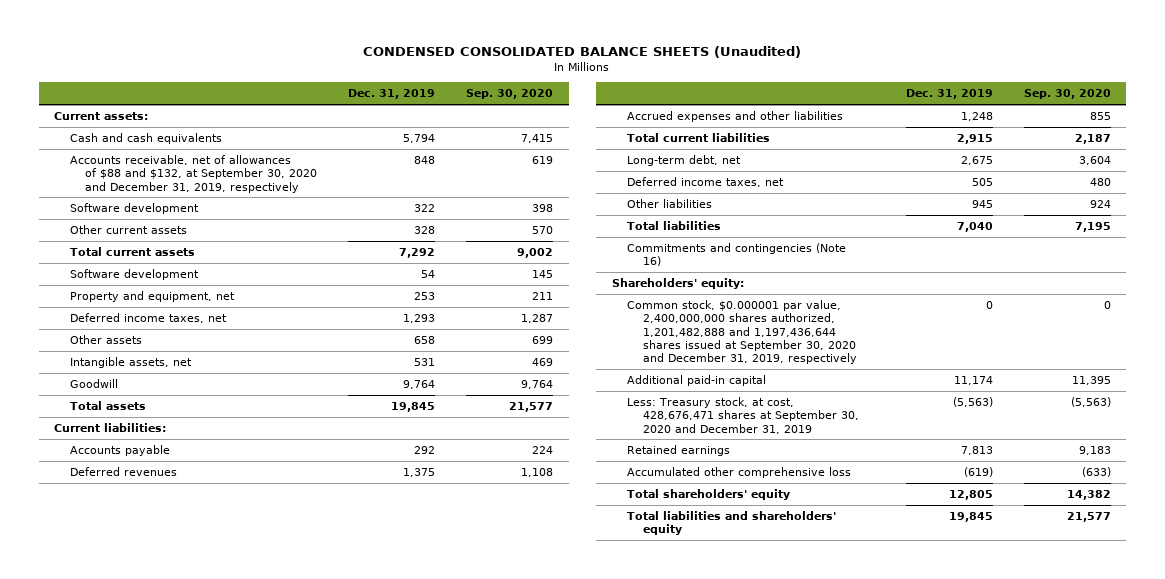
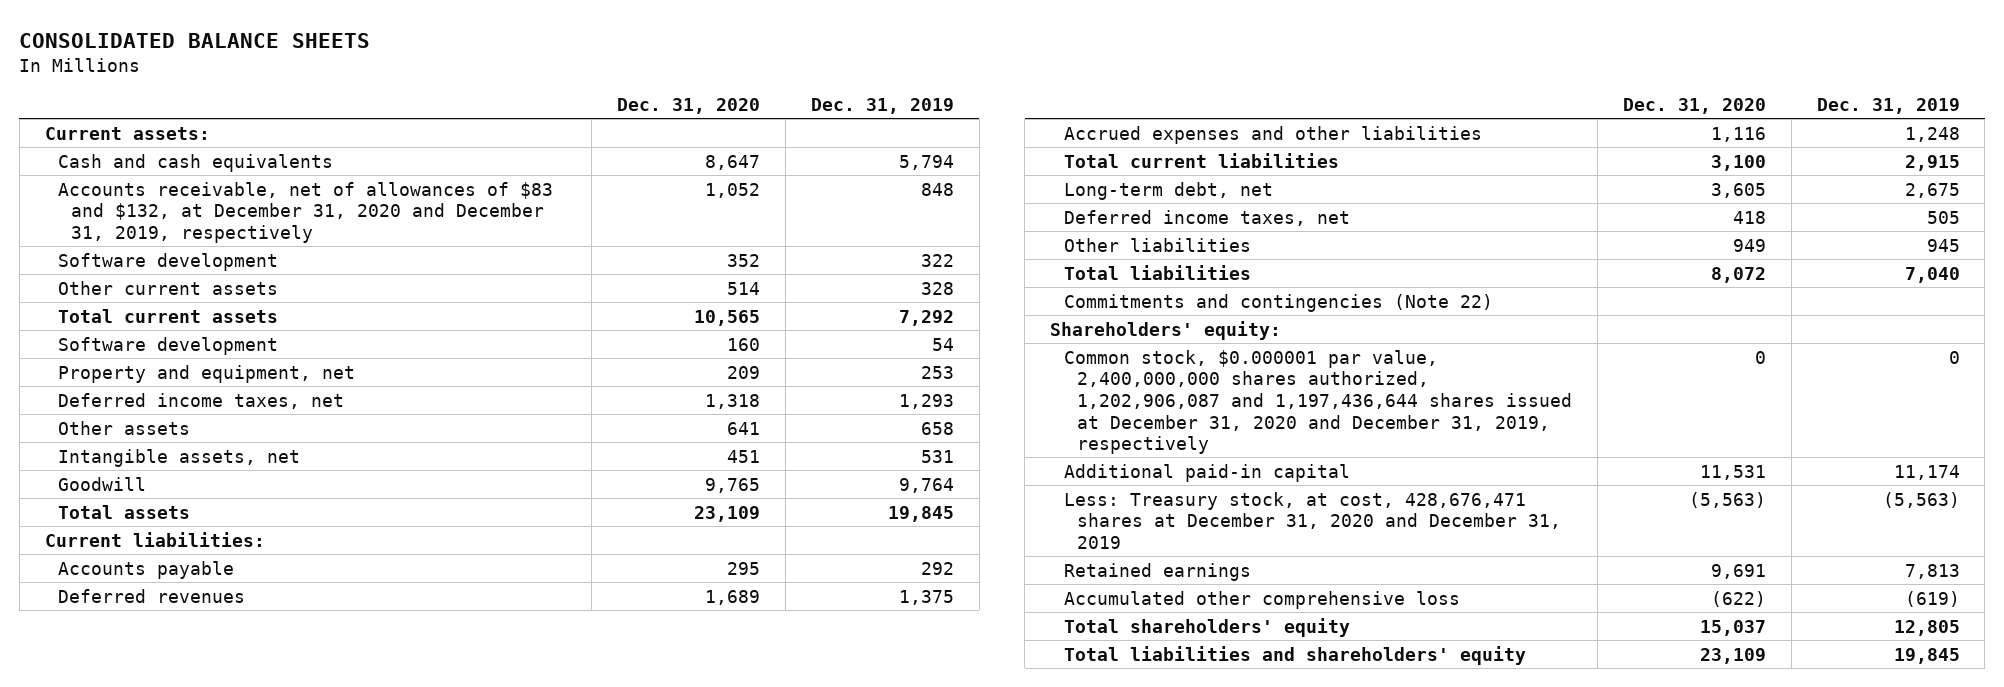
[363,46,802,59] CONDENSED CONSOLIDATED BALANCE SHEETS (Unaudited) -> [19,32,371,48] CONSOLIDATED BALANCE SHEETS
[466,89,554,100] Sep. 30, 2020 -> none
none -> [617,98,761,115] Dec. 31, 2020
[69,154,318,193] Accounts receivable, net of allowances of $88 and $132, at September 30, 2020 and December 31, 2019, respectively -> [58,181,554,243] Accounts receivable, net of allowances of $83 and $132, at December 31, 2020 and December 31, 2019, respectively
[627,242,847,267] Commitments and contingencies (Note 16) -> [1063,293,1493,312] Commitments and contingencies (Note 22)
[627,299,857,365] Common stock, $0.000001 par value, 2,400,000,000 shares authorized, 1,201,482,888 and 1,197,436,644 shares issued at September 30, 2020 and December 31, 2019, respectively -> [1063,349,1572,455] Common stock, $0.000001 par value, 2,400,000,000 shares authorized, 1,202,906,087 and 1,197,436,644 shares issued at December 31, 2020 and December 31, 2019, respectively
[627,396,859,434] Less: Treasury stock, at cost, 428,676,471 shares at September 30, 2020 and December 31, 2019 -> [1063,491,1561,549] Less: Treasury stock, at cost, 428,676,471 shares at December 31, 2020 and December 31, 2019

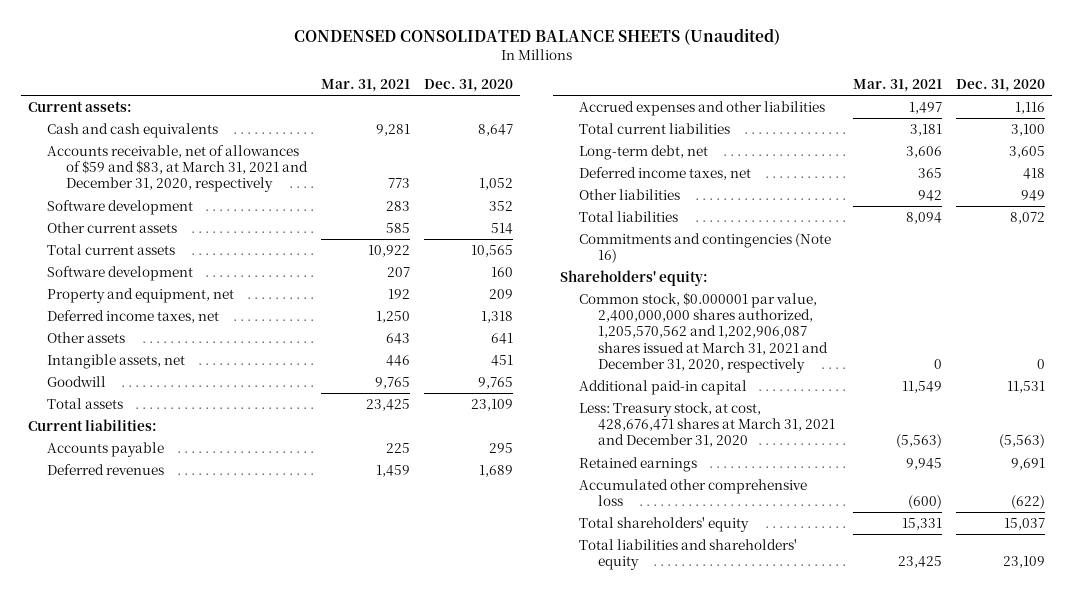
[19,32,371,48] CONSOLIDATED BALANCE SHEETS -> [293,27,780,45] CONDENSED CONSOLIDATED BALANCE SHEETS (Unaudited)
[810,98,954,115] Dec. 31, 2019 -> none
none -> [320,78,410,92] Mar. 31, 2021
[58,181,554,243] Accounts receivable, net of allowances of $83 and $132, at December 31, 2020 and December 31, 2019, respectively -> [46,144,308,193] Accounts receivable, net of allowances of $59 and $83, at March 31, 2021 and December 31, 2020, respectively
[1063,293,1493,312] Commitments and contingencies (Note 22) -> [578,232,831,264] Commitments and contingencies (Note 16)
[1063,349,1572,455] Common stock, $0.000001 par value, 2,400,000,000 shares authorized, 1,202,906,087 and 1,197,436,644 shares issued at December 31, 2020 and December 31, 2019, respectively -> [578,291,828,374] Common stock, $0.000001 par value, 2,400,000,000 shares authorized, 1,205,570,562 and 1,202,906,087 shares issued at March 31, 2021 and December 31, 2020, respectively
[1063,491,1561,549] Less: Treasury stock, at cost, 428,676,471 shares at December 31, 2020 and December 31, 2019 -> [578,401,835,448] Less: Treasury stock, at cost, 428,676,471 shares at March 31, 2021 and December 31, 2020

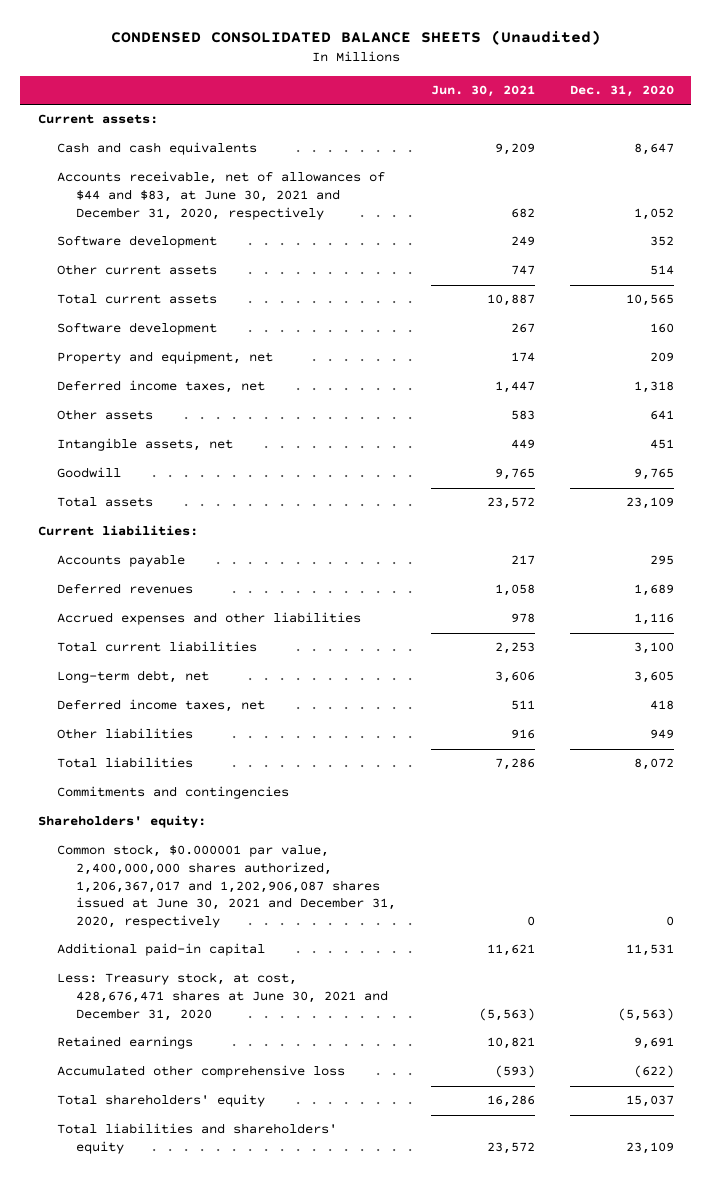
[320,78,410,92] Mar. 31, 2021 -> none
none -> [430,85,535,98] Jun. 30, 2021
[46,144,308,193] Accounts receivable, net of allowances of $59 and $83, at March 31, 2021 and December 31, 2020, respectively -> [56,171,385,220] Accounts receivable, net of allowances of $44 and $83, at June 30, 2021 and December 31, 2020, respectively
[578,232,831,264] Commitments and contingencies (Note 16) -> [56,786,289,800] Commitments and contingencies
[578,291,828,374] Common stock, $0.000001 par value, 2,400,000,000 shares authorized, 1,205,570,562 and 1,202,906,087 shares issued at March 31, 2021 and December 31, 2020, respectively -> [56,844,397,928] Common stock, $0.000001 par value, 2,400,000,000 shares authorized, 1,206,367,017 and 1,202,906,087 shares issued at June 30, 2021 and December 31, 2020, respectively
[578,401,835,448] Less: Treasury stock, at cost, 428,676,471 shares at March 31, 2021 and December 31, 2020 -> [56,972,389,1021] Less: Treasury stock, at cost, 428,676,471 shares at June 30, 2021 and December 31, 2020

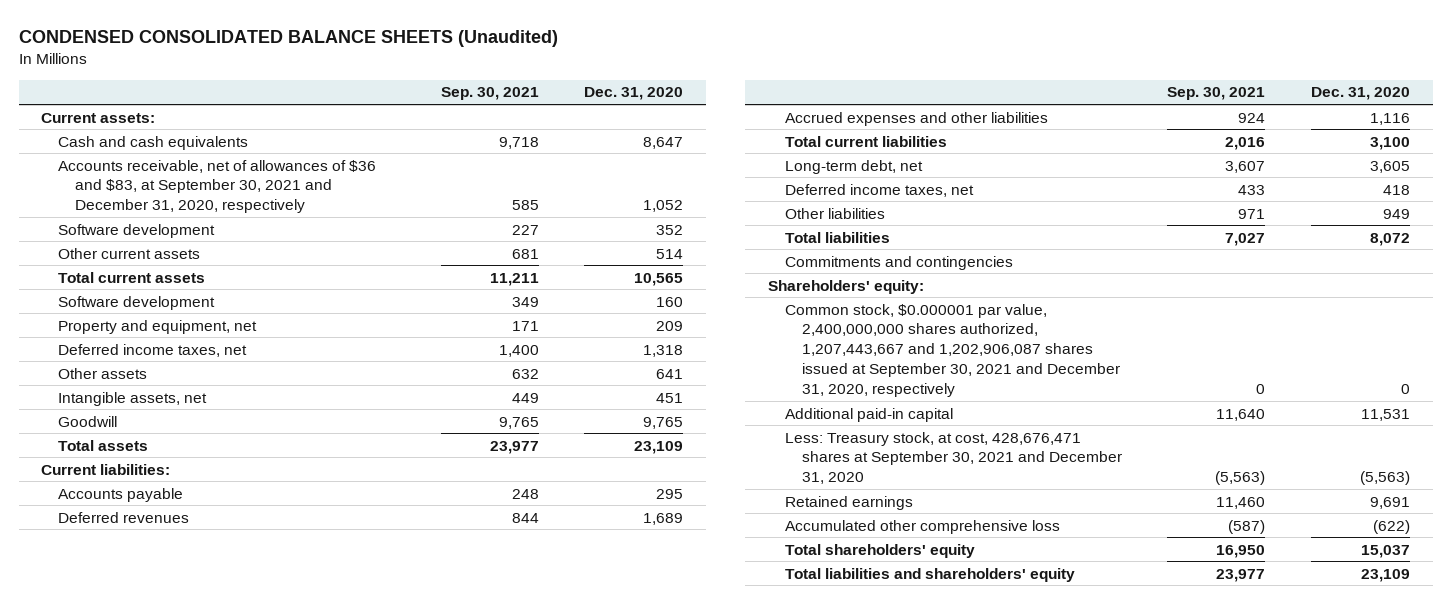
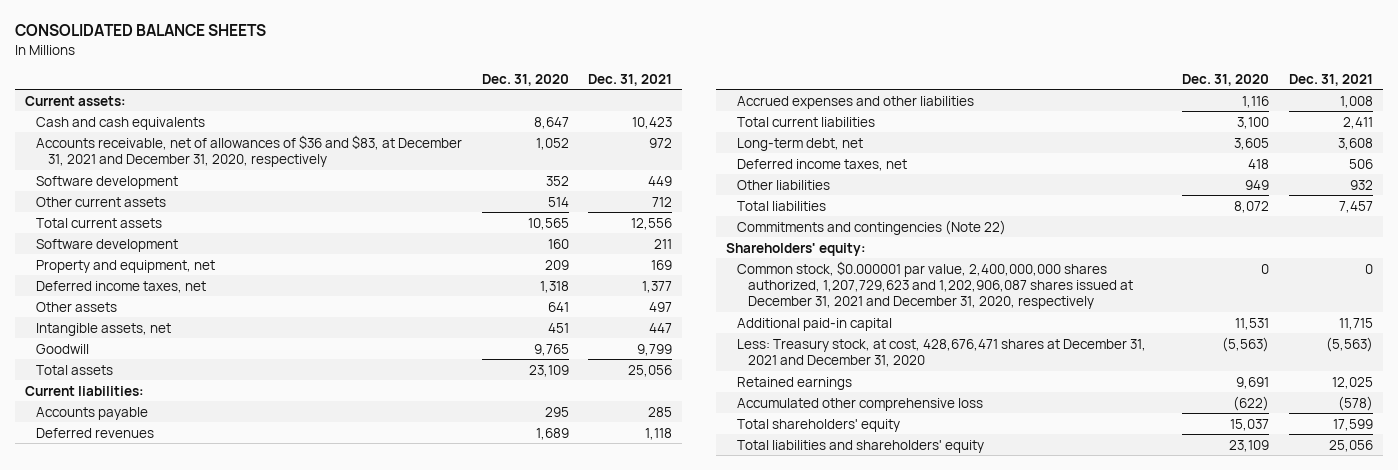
[18,29,558,47] CONDENSED CONSOLIDATED BALANCE SHEETS (Unaudited) -> [15,24,267,37] CONSOLIDATED BALANCE SHEETS
[440,87,539,101] Sep. 30, 2021 -> none
none -> [588,73,673,86] Dec. 31, 2021
[58,159,377,214] Accounts receivable, net of allowances of $36 and $83, at September 30, 2021 and December 31, 2020, respectively -> [36,134,463,167] Accounts receivable, net of allowances of $36 and $83, at December 31, 2021 and December 31, 2020, respectively
[785,255,1014,270] Commitments and contingencies -> [737,219,1007,235] Commitments and contingencies (Note 22)
[785,303,1120,398] Common stock, $0.000001 par value, 2,400,000,000 shares authorized, 1,207,443,667 and 1,202,906,087 shares issued at September 30, 2021 and December 31, 2020, respectively -> [737,260,1134,310] Common stock, $0.000001 par value, 2,400,000,000 shares authorized, 1,207,729,623 and 1,202,906,087 shares issued at December 31, 2021 and December 31, 2020, respectively
[785,431,1122,485] Less: Treasury stock, at cost, 428,676,471 shares at September 30, 2021 and December 31, 2020 -> [737,338,1147,367] Less: Treasury stock, at cost, 428,676,471 shares at December 31, 2021 and December 31, 2020

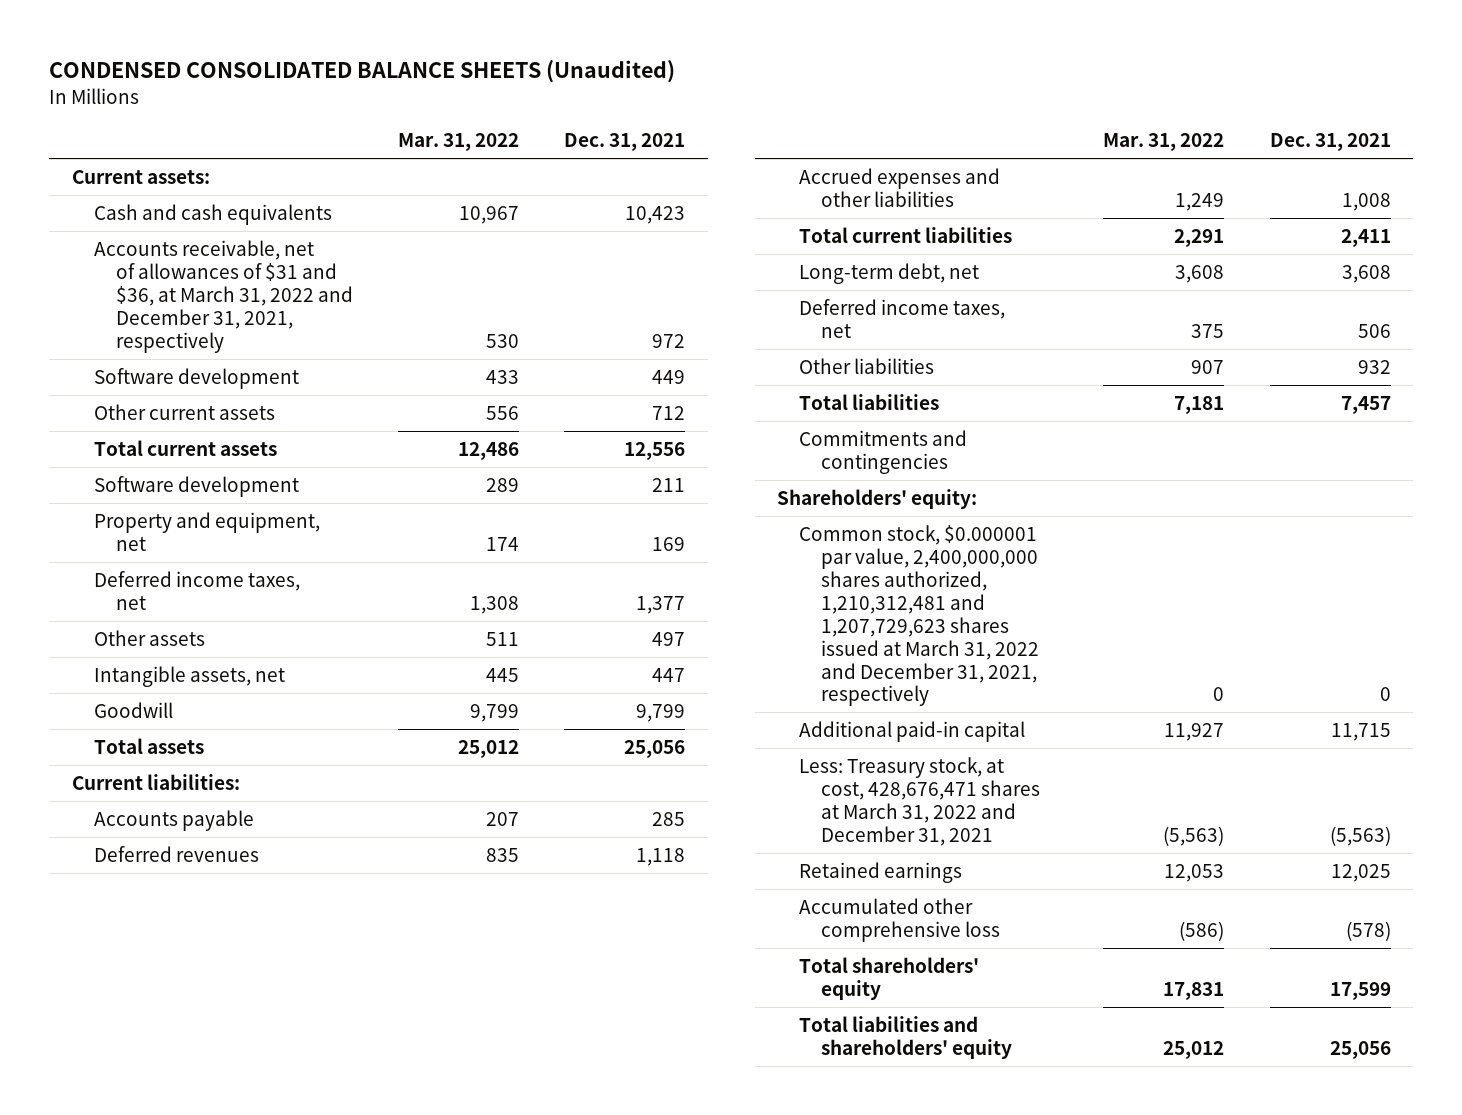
[15,24,267,37] CONSOLIDATED BALANCE SHEETS -> [49,60,676,84] CONDENSED CONSOLIDATED BALANCE SHEETS (Unaudited)
[481,73,569,86] Dec. 31, 2020 -> none
none -> [397,133,519,152] Mar. 31, 2022
[36,134,463,167] Accounts receivable, net of allowances of $36 and $83, at December 31, 2021 and December 31, 2020, respectively -> [93,239,353,353] Accounts receivable, net of allowances of $31 and $36, at March 31, 2022 and December 31, 2021, respectively
[737,219,1007,235] Commitments and contingencies (Note 22) -> [799,429,968,474] Commitments and contingencies
[737,260,1134,310] Common stock, $0.000001 par value, 2,400,000,000 shares authorized, 1,207,729,623 and 1,202,906,087 shares issued at December 31, 2021 and December 31, 2020, respectively -> [799,524,1040,707] Common stock, $0.000001 par value, 2,400,000,000 shares authorized, 1,210,312,481 and 1,207,729,623 shares issued at March 31, 2022 and December 31, 2021, respectively
[737,338,1147,367] Less: Treasury stock, at cost, 428,676,471 shares at December 31, 2021 and December 31, 2020 -> [799,756,1041,846] Less: Treasury stock, at cost, 428,676,471 shares at March 31, 2022 and December 31, 2021

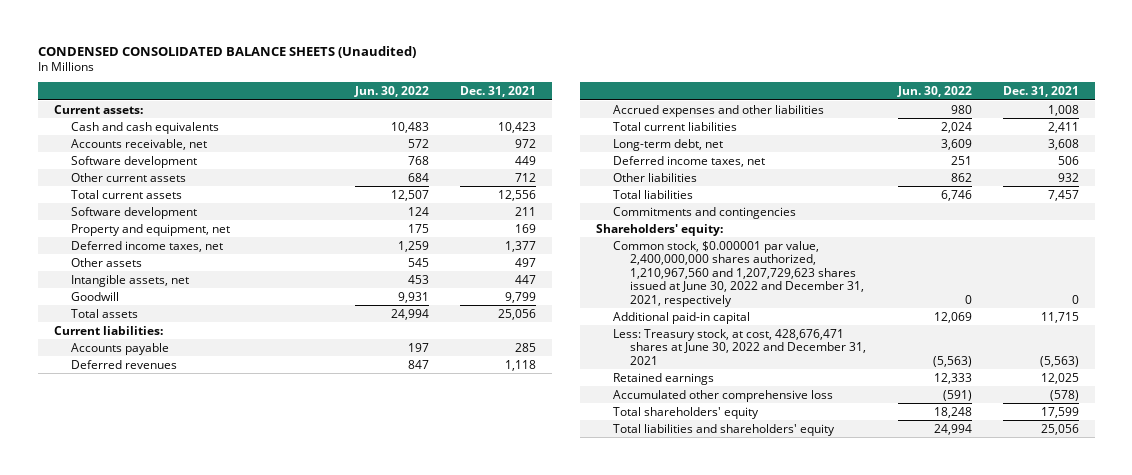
[397,133,519,152] Mar. 31, 2022 -> none
none -> [354,86,430,98] Jun. 30, 2022
[93,239,353,353] Accounts receivable, net of allowances of $31 and $36, at March 31, 2022 and December 31, 2021, respectively -> [70,138,207,150] Accounts receivable, net
[799,524,1040,707] Common stock, $0.000001 par value, 2,400,000,000 shares authorized, 1,210,312,481 and 1,207,729,623 shares issued at March 31, 2022 and December 31, 2021, respectively -> [613,240,865,307] Common stock, $0.000001 par value, 2,400,000,000 shares authorized, 1,210,967,560 and 1,207,729,623 shares issued at June 30, 2022 and December 31, 2021, respectively
[799,756,1041,846] Less: Treasury stock, at cost, 428,676,471 shares at March 31, 2022 and December 31, 2021 -> [613,328,867,365] Less: Treasury stock, at cost, 428,676,471 shares at June 30, 2022 and December 31, 2021

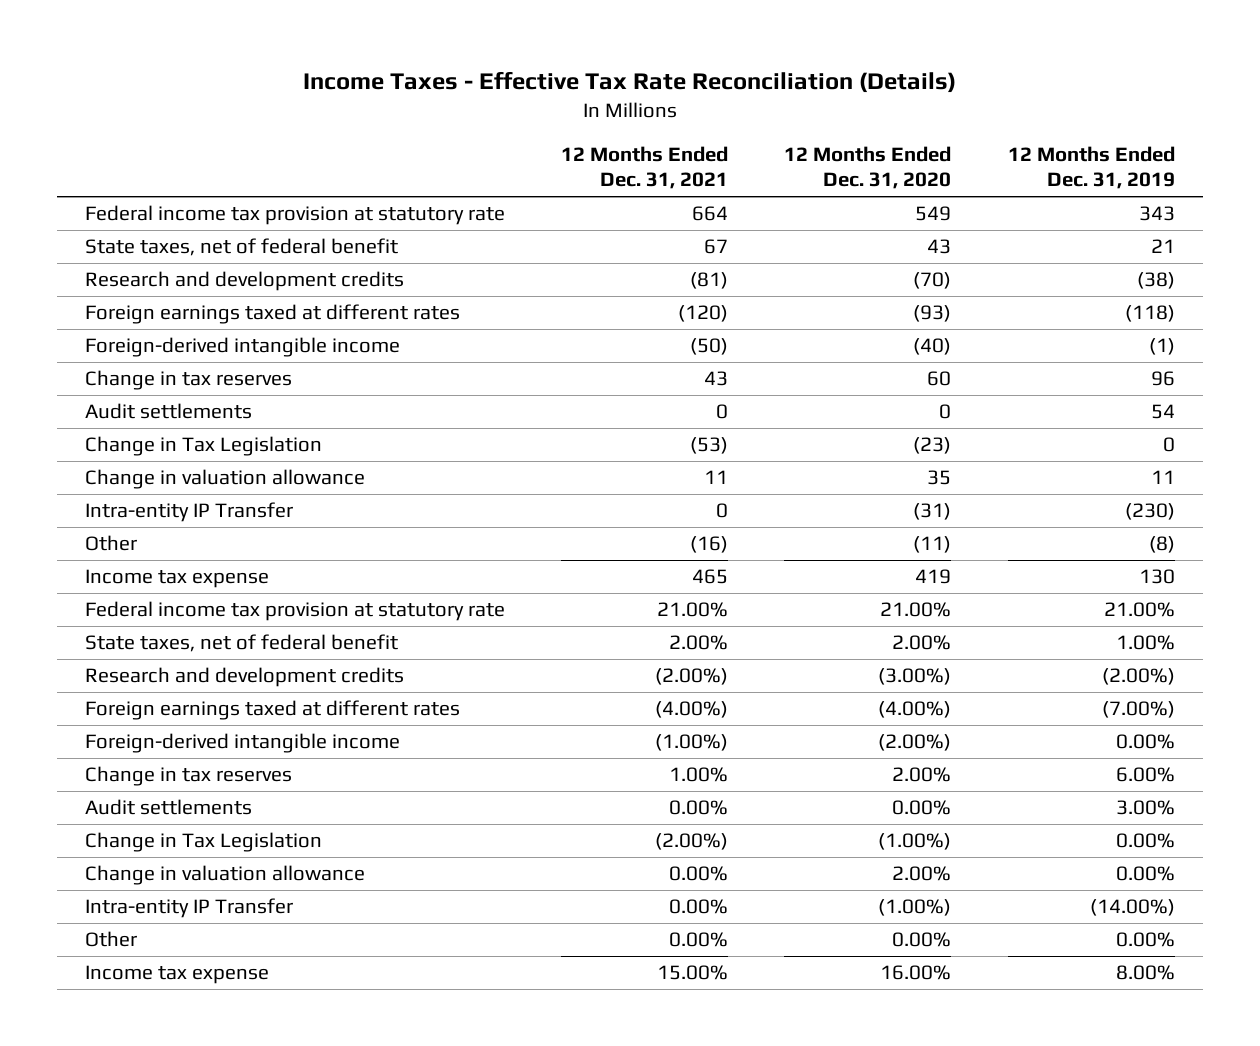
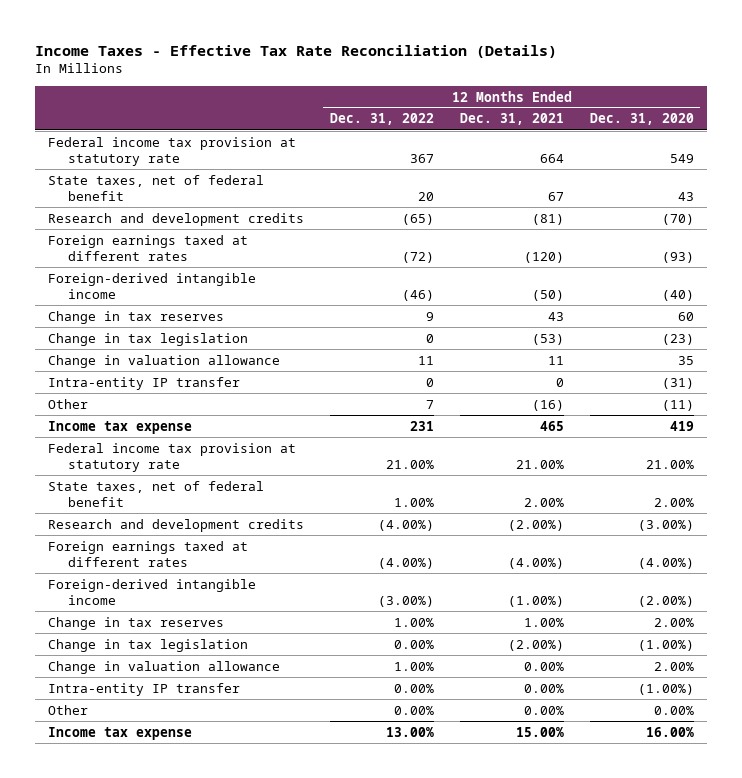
[1007,145,1175,190] 12 Months Ended Dec. 31, 2019 -> none
none -> [329,113,434,126] Dec. 31, 2022
[84,403,252,420] Audit settlements -> none
[84,436,322,457] Change in Tax Legislation -> [48,332,249,346] Change in tax legislation
[84,502,293,523] Intra-entity IP Transfer -> [48,376,241,390] Intra-entity IP transfer
[84,799,252,816] Audit settlements -> none
[84,832,322,853] Change in Tax Legislation -> [48,638,249,652] Change in tax legislation
[84,898,293,919] Intra-entity IP Transfer -> [48,682,241,696] Intra-entity IP transfer

